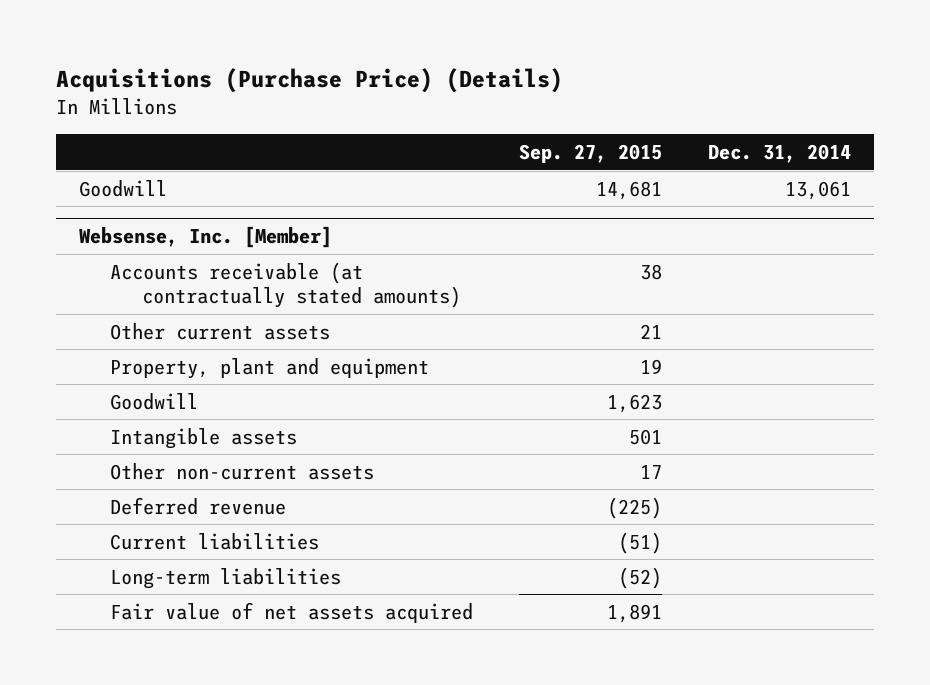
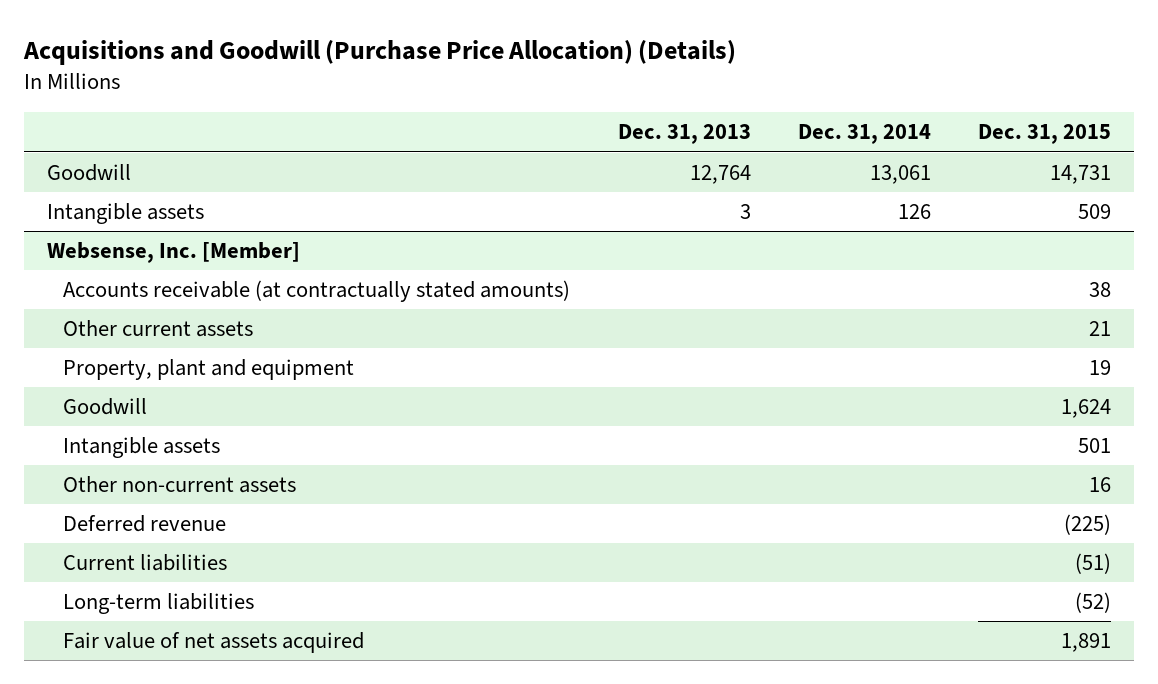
[56,68,564,94] Acquisitions (Purchase Price) (Details) -> [22,39,736,65] Acquisitions and Goodwill (Purchase Price Allocation) (Details)
[519,143,663,163] Sep. 27, 2015 -> none
none -> [617,124,751,145] Dec. 31, 2013
none -> [977,124,1111,145] Dec. 31, 2015
none -> [47,203,205,225] Intangible assets

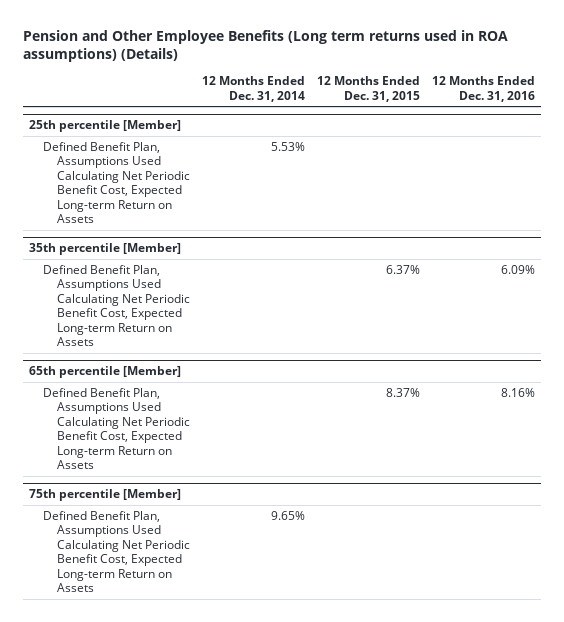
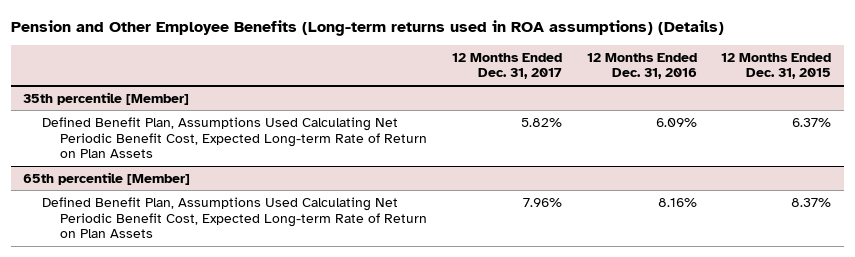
[22,29,508,62] Pension and Other Employee Benefits (Long term returns used in ROA assumptions) (Details) -> [10,19,724,36] Pension and Other Employee Benefits (Long-term returns used in ROA assumptions) (Details)
[202,75,306,102] 12 Months Ended Dec. 31, 2014 -> none
none -> [451,52,562,80] 12 Months Ended Dec. 31, 2017
[28,120,181,133] 25th percentile [Member] -> none
[43,141,191,224] Defined Benefit Plan, Assumptions Used Calculating Net Periodic Benefit Cost, Expected Long-term Return on Assets -> none
[43,264,191,347] Defined Benefit Plan, Assumptions Used Calculating Net Periodic Benefit Cost, Expected Long-term Return on Assets -> [41,116,427,159] Defined Benefit Plan, Assumptions Used Calculating Net Periodic Benefit Cost, Expected Long-term Rate of Return on Plan Assets
[28,489,181,502] 75th percentile [Member] -> none
[43,510,191,593] Defined Benefit Plan, Assumptions Used Calculating Net Periodic Benefit Cost, Expected Long-term Return on Assets -> none
[43,387,191,470] Defined Benefit Plan, Assumptions Used Calculating Net Periodic Benefit Cost, Expected Long-term Return on Assets -> [41,196,427,239] Defined Benefit Plan, Assumptions Used Calculating Net Periodic Benefit Cost, Expected Long-term Rate of Return on Plan Assets

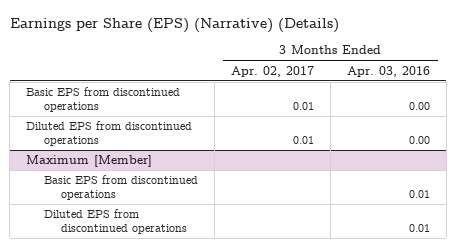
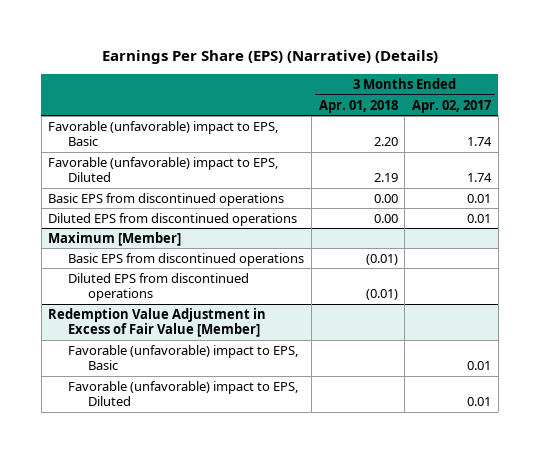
[9,18,339,34] Earnings per Share (EPS) (Narrative) (Details) -> [101,50,438,65] Earnings Per Share (EPS) (Narrative) (Details)
[346,65,430,77] Apr. 03, 2016 -> none
none -> [318,99,398,113] Apr. 01, 2018
none -> [48,120,279,147] Favorable (unfavorable) impact to EPS, Basic
none -> [48,156,279,183] Favorable (unfavorable) impact to EPS, Diluted
none -> [48,307,267,338] Redemption Value Adjustment in Excess of Fair Value [Member]
none -> [68,344,299,371] Favorable (unfavorable) impact to EPS, Basic
none -> [68,380,299,407] Favorable (unfavorable) impact to EPS, Diluted

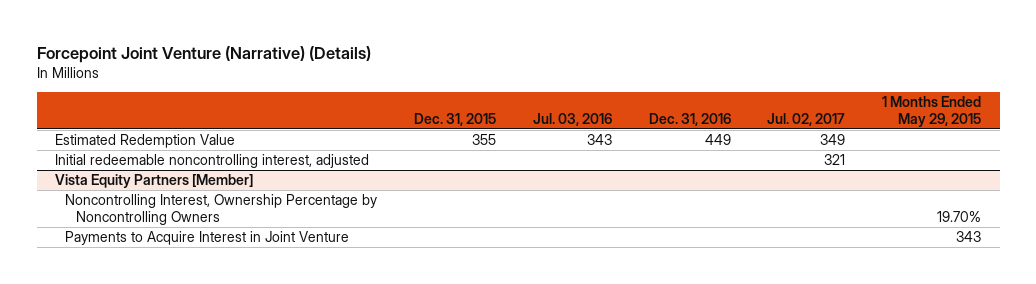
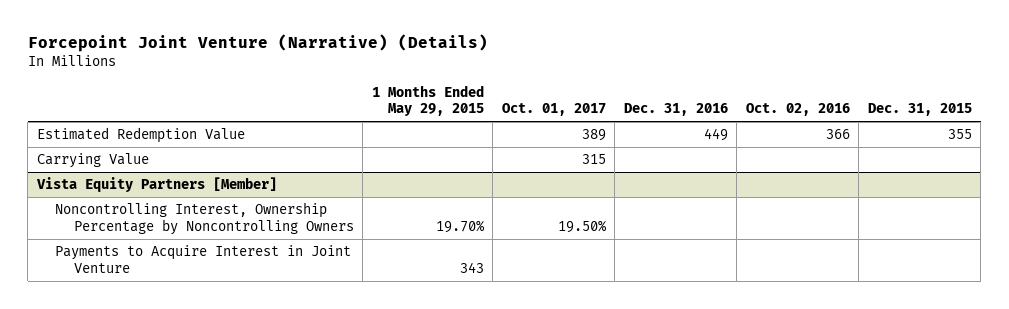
[532,112,612,126] Jul. 03, 2016 -> none
[767,112,846,126] Jul. 02, 2017 -> none
none -> [501,103,606,117] Oct. 01, 2017
none -> [745,103,850,117] Oct. 02, 2016
[55,154,370,169] Initial redeemable noncontrolling interest, adjusted -> [36,153,149,169] Carrying Value

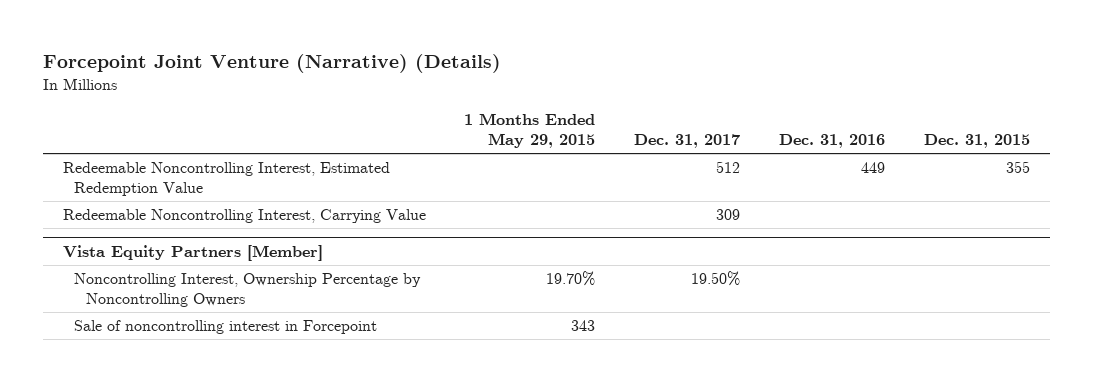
[501,103,606,117] Oct. 01, 2017 -> none
[745,103,850,117] Oct. 02, 2016 -> none
none -> [634,134,741,149] Dec. 31, 2017
[36,127,245,144] Estimated Redemption Value -> [62,162,390,197] Redeemable Noncontrolling Interest, Estimated Redemption Value
[36,153,149,169] Carrying Value -> [62,209,426,224] Redeemable Noncontrolling Interest, Carrying Value
[55,245,352,273] Payments to Acquire Interest in Joint Venture -> [74,320,378,335] Sale of noncontrolling interest in Forcepoint

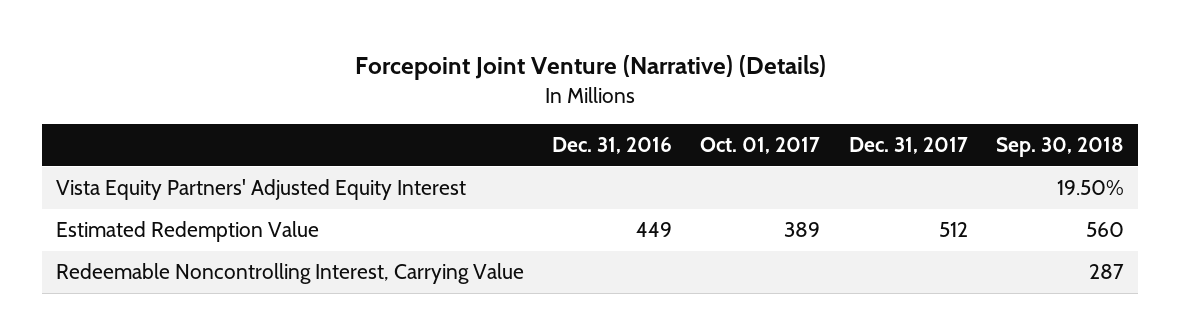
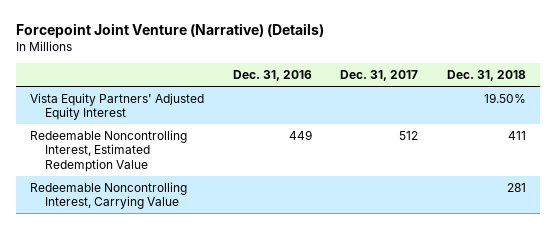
[700,137,821,155] Oct. 01, 2017 -> none
[996,137,1125,158] Sep. 30, 2018 -> none
none -> [446,70,526,82] Dec. 31, 2018
[55,221,319,243] Estimated Redemption Value -> [30,129,188,172] Redeemable Noncontrolling Interest, Estimated Redemption Value

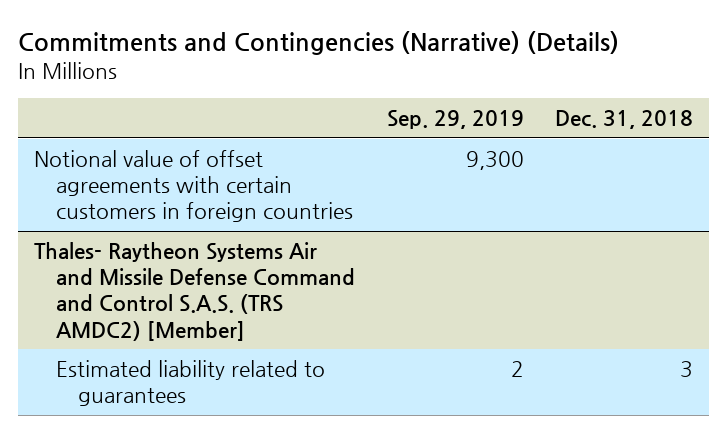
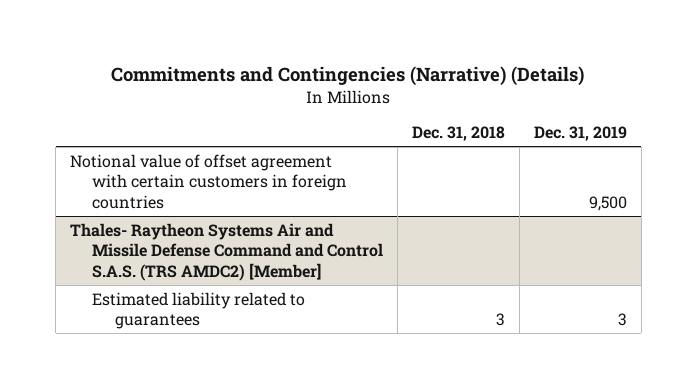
[386,110,524,130] Sep. 29, 2019 -> none
none -> [533,126,627,142] Dec. 31, 2019
[34,150,354,223] Notional value of offset agreements with certain customers in foreign countries -> [70,153,348,210] Notional value of offset agreement with certain customers in foreign countries

